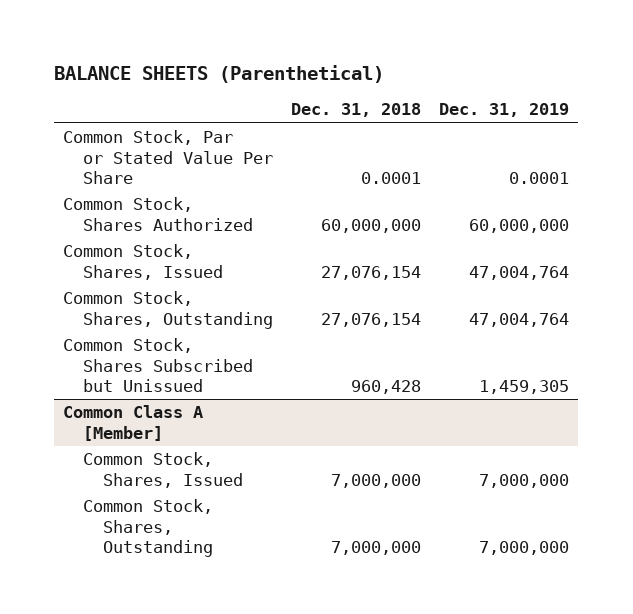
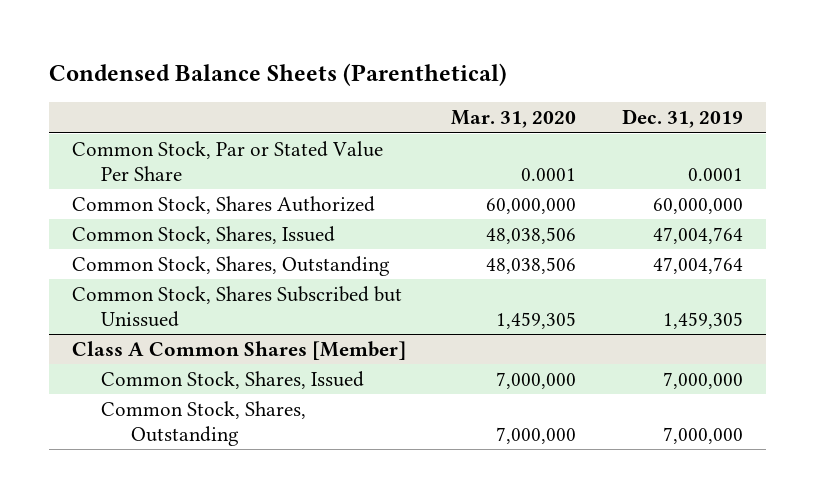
[54,64,385,83] BALANCE SHEETS (Parenthetical) -> [49,63,508,87] Condensed Balance Sheets (Parenthetical)
[291,103,422,118] Dec. 31, 2018 -> none
none -> [451,110,577,129] Mar. 31, 2020
[63,405,204,441] Common Class A [Member] -> [71,341,406,361] Class A Common Shares [Member]

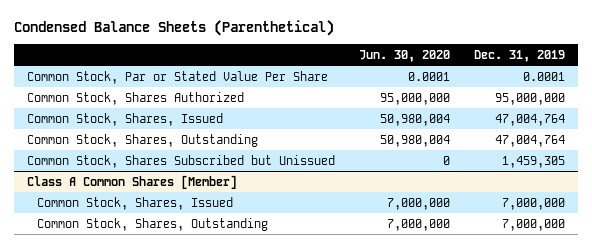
[451,110,577,129] Mar. 31, 2020 -> none
none -> [358,49,450,62] Jun. 30, 2020
[652,198,743,215] 60,000,000 -> [495,92,566,105] 95,000,000

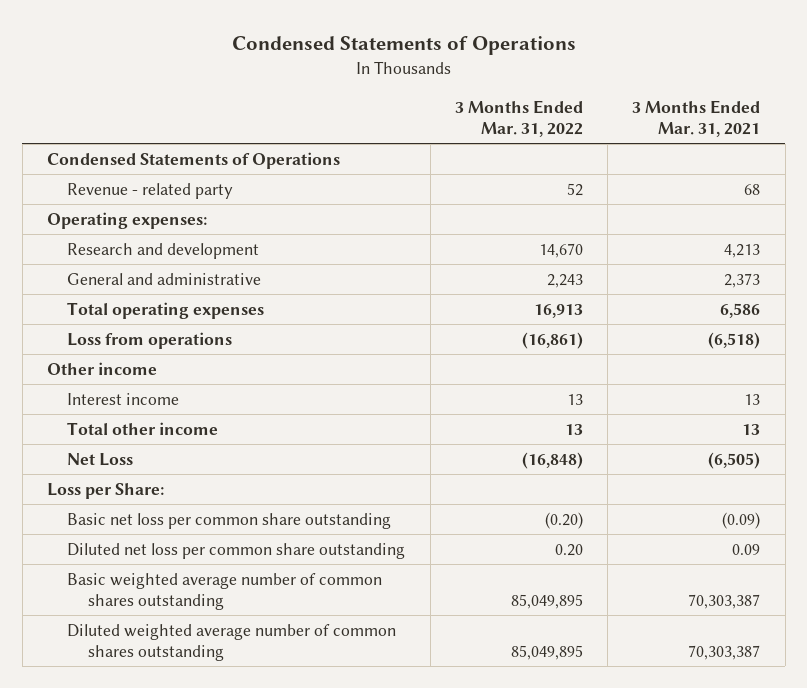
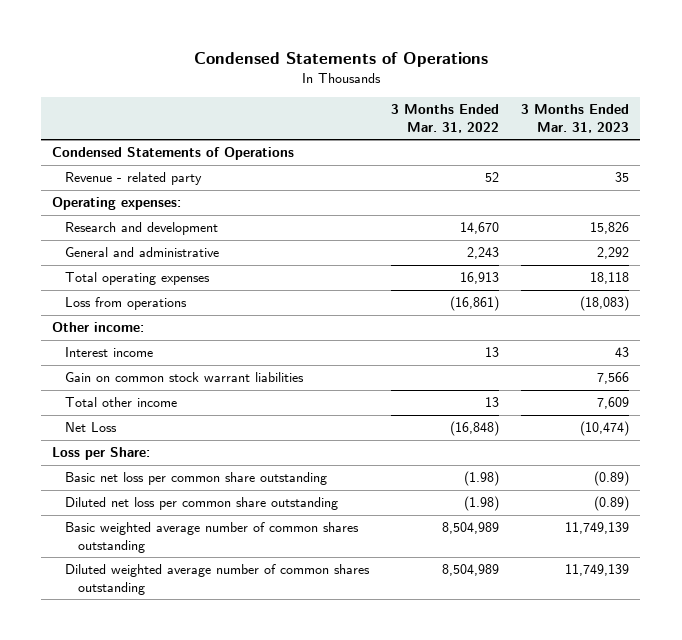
[632,99,761,137] 3 Months Ended Mar. 31, 2021 -> none
none -> [521,104,630,133] 3 Months Ended Mar. 31, 2023
[47,361,158,375] Other income -> [52,322,145,333] Other income:
none -> [65,372,305,383] Gain on common stock warrant liabilities
[544,511,583,529] (0.20) -> [464,471,500,487] (1.98)
[554,543,583,556] 0.20 -> [464,496,500,512] (1.98)
[510,594,583,610] 85,049,895 -> [442,522,500,535] 8,504,989
[510,645,583,661] 85,049,895 -> [442,564,500,577] 8,504,989

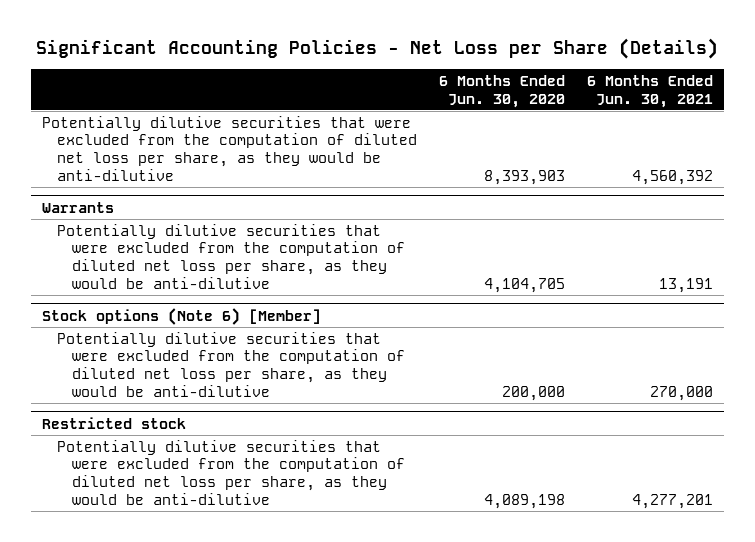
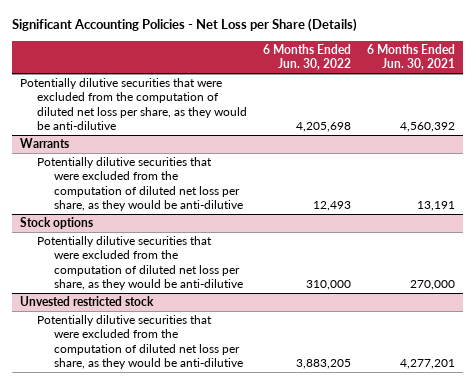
[438,74,565,108] 6 Months Ended Jun. 30, 2020 -> none
none -> [262,44,351,71] 6 Months Ended Jun. 30, 2022
[41,307,321,325] Stock options (Note 6) [Member] -> [19,217,93,230] Stock options
[41,416,186,429] Restricted stock -> [19,296,154,307] Unvested restricted stock

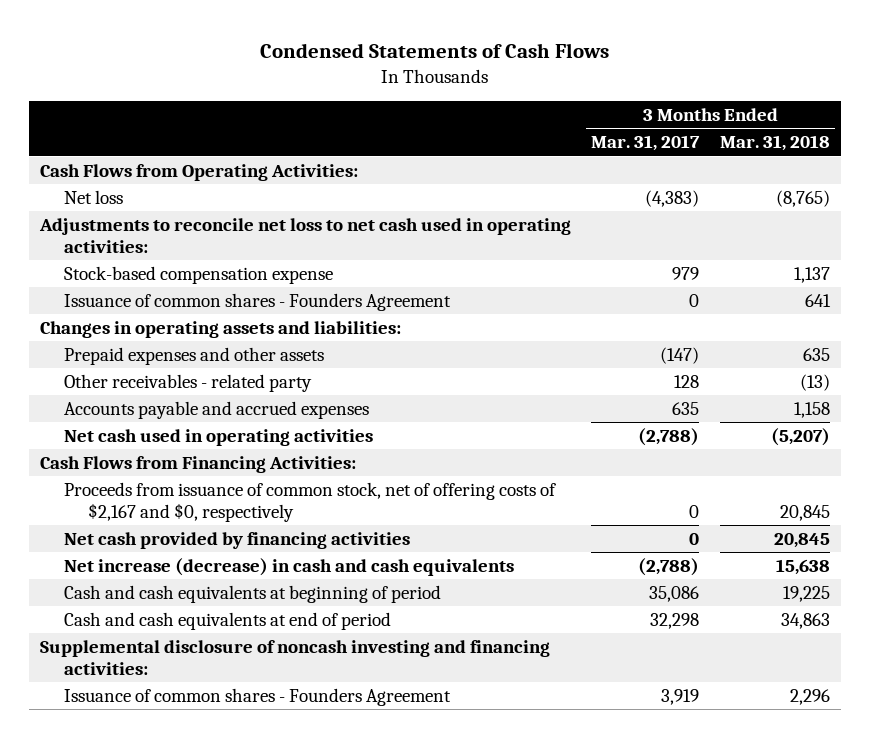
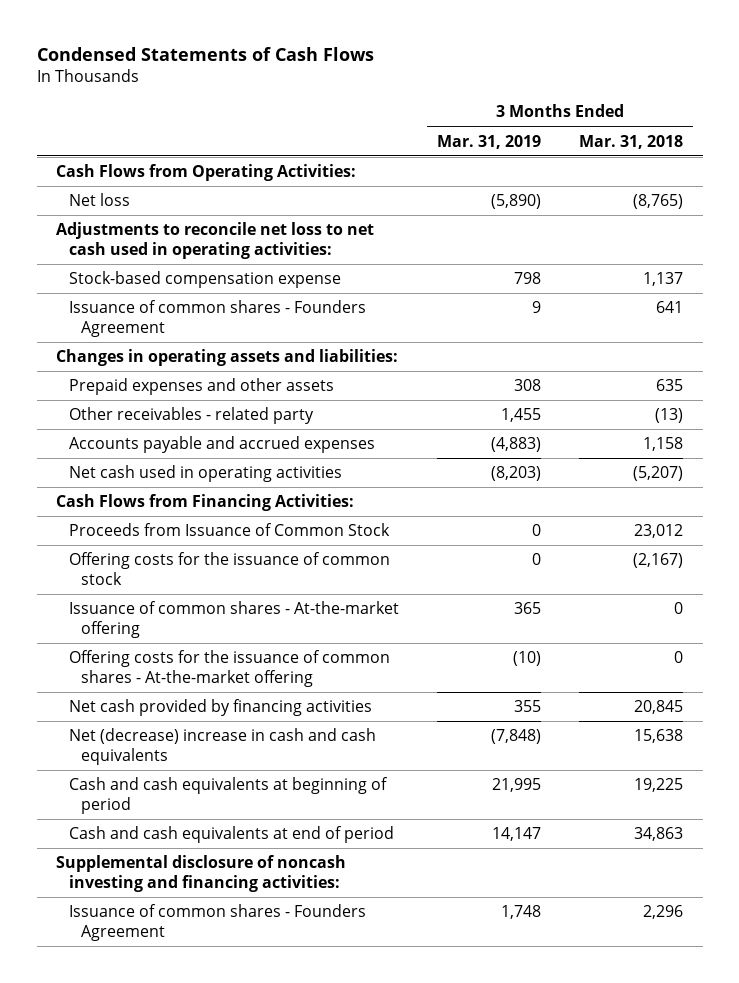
[591,135,701,152] Mar. 31, 2017 -> none
none -> [436,134,541,149] Mar. 31, 2019
[63,481,556,522] Proceeds from issuance of common stock, net of offering costs of $2,167 and $0, respectively -> none
none -> [68,523,390,537] Proceeds from Issuance of Common Stock
none -> [68,552,390,585] Offering costs for the issuance of common stock
none -> [68,601,399,638] Issuance of common shares - At-the-market offering
none -> [68,650,390,687] Offering costs for the issuance of common shares - At-the-market offering
[63,557,514,576] Net increase (decrease) in cash and cash equivalents -> [68,728,376,765] Net (decrease) increase in cash and cash equivalents

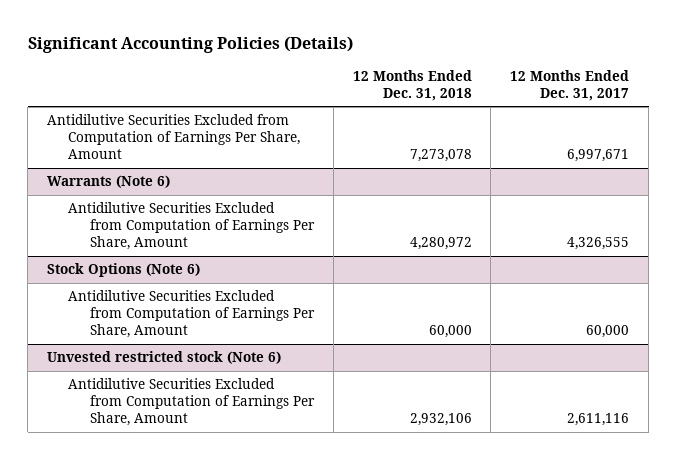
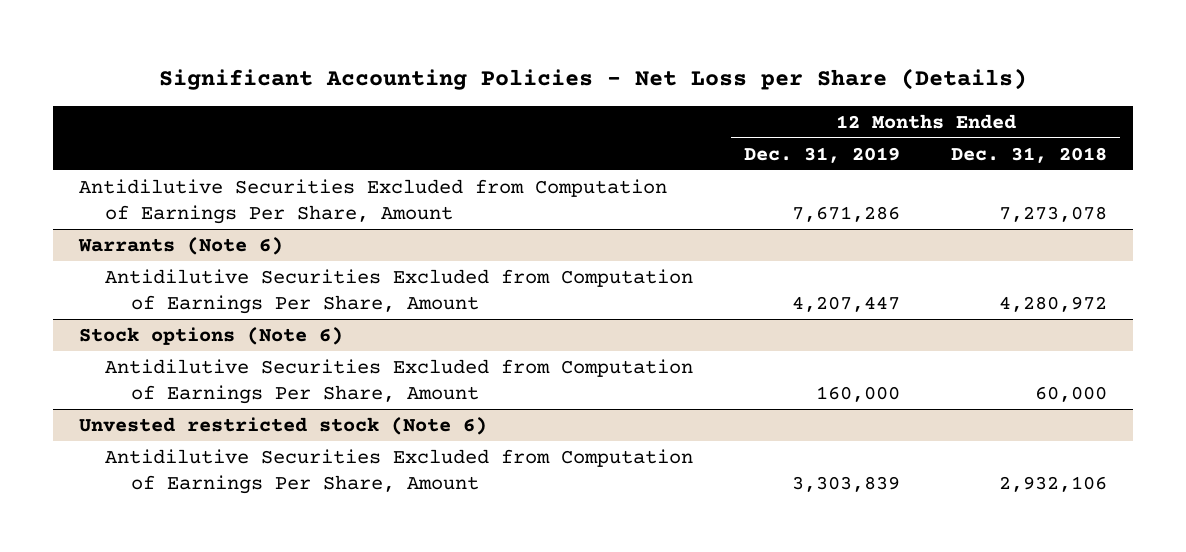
[27,35,353,53] Significant Accounting Policies (Details) -> [159,68,1028,91] Significant Accounting Policies - Net Loss per Share (Details)
[510,70,630,101] 12 Months Ended Dec. 31, 2017 -> none
none -> [744,146,901,163] Dec. 31, 2019
[46,263,200,278] Stock Options (Note 6) -> [79,326,344,345] Stock options (Note 6)

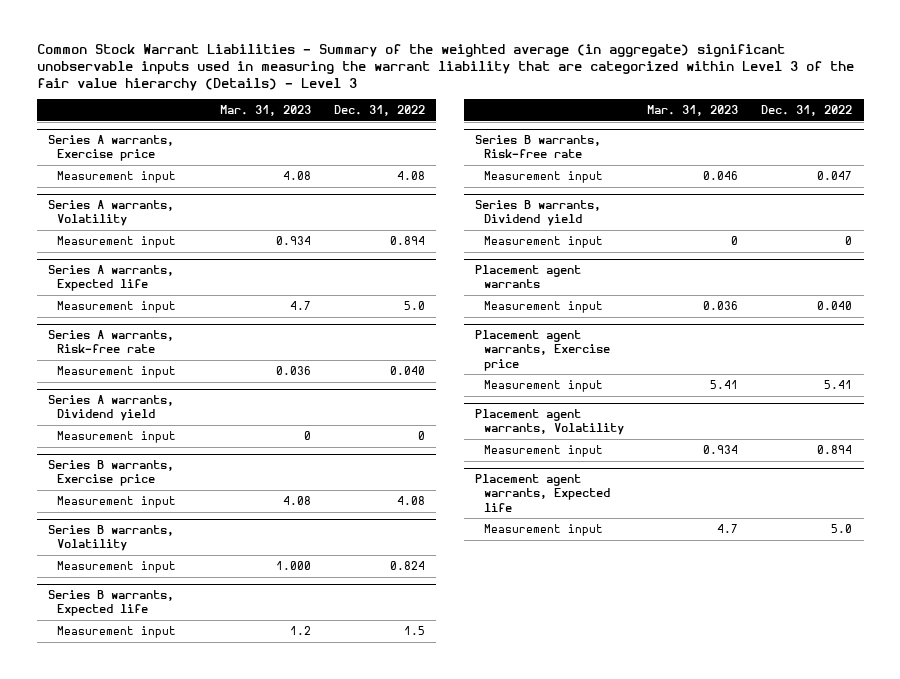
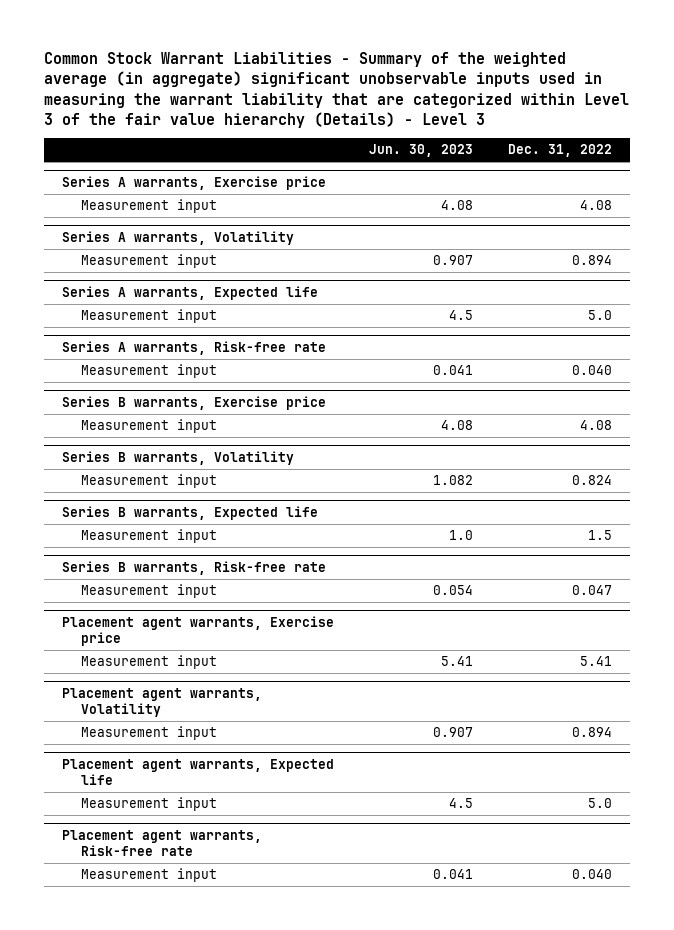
[219,104,311,116] Mar. 31, 2023 -> none
none -> [368,144,473,158] Jun. 30, 2023
[48,395,175,422] Series A warrants, Dividend yield -> none
[56,431,176,444] Measurement input -> none
[475,200,602,227] Series B warrants, Dividend yield -> none
[483,236,603,249] Measurement input -> none
[475,265,582,289] Placement agent warrants -> none
[483,301,603,314] Measurement input -> none
none -> [61,829,262,856] Placement agent warrants, Risk-free rate
none -> [80,868,217,883] Measurement input

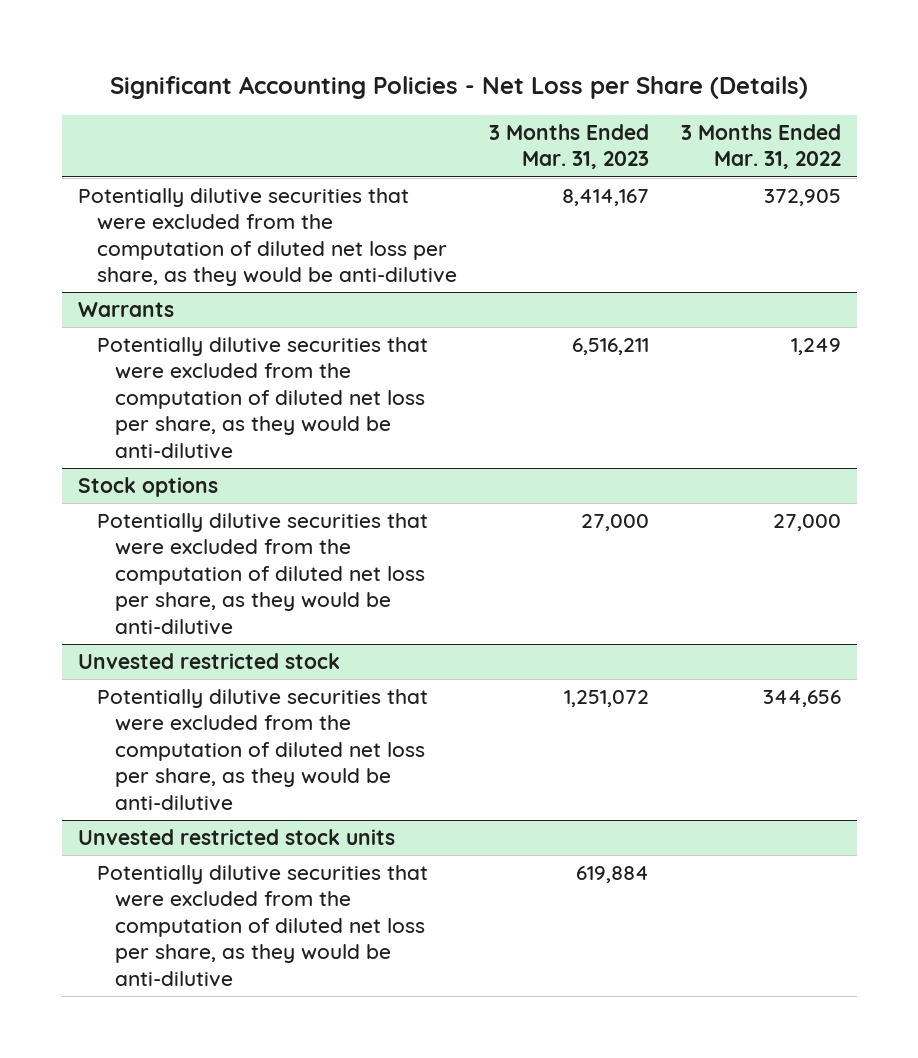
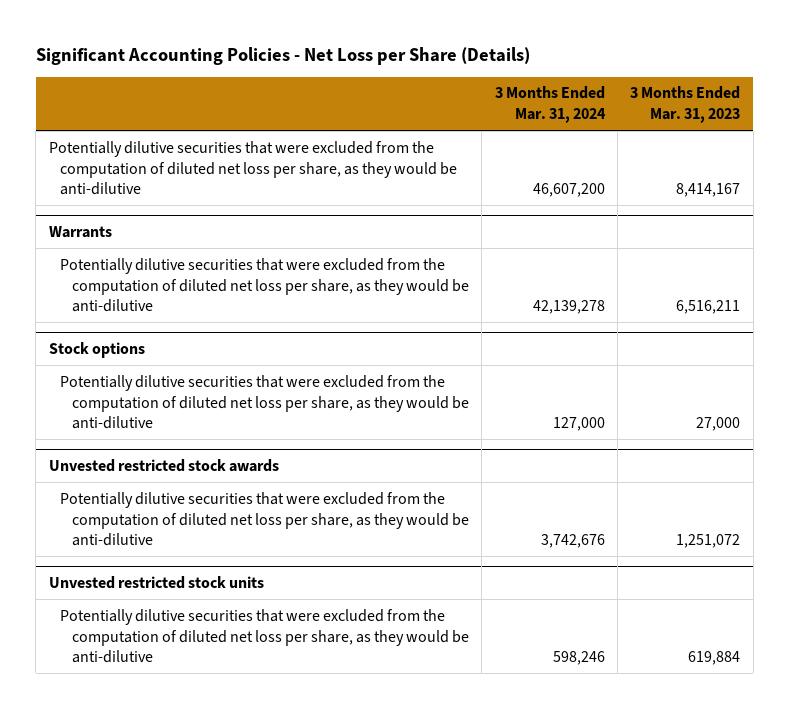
[680,124,841,170] 3 Months Ended Mar. 31, 2022 -> none
none -> [494,86,606,124] 3 Months Ended Mar. 31, 2024
[77,653,340,670] Unvested restricted stock -> [48,459,279,473] Unvested restricted stock awards

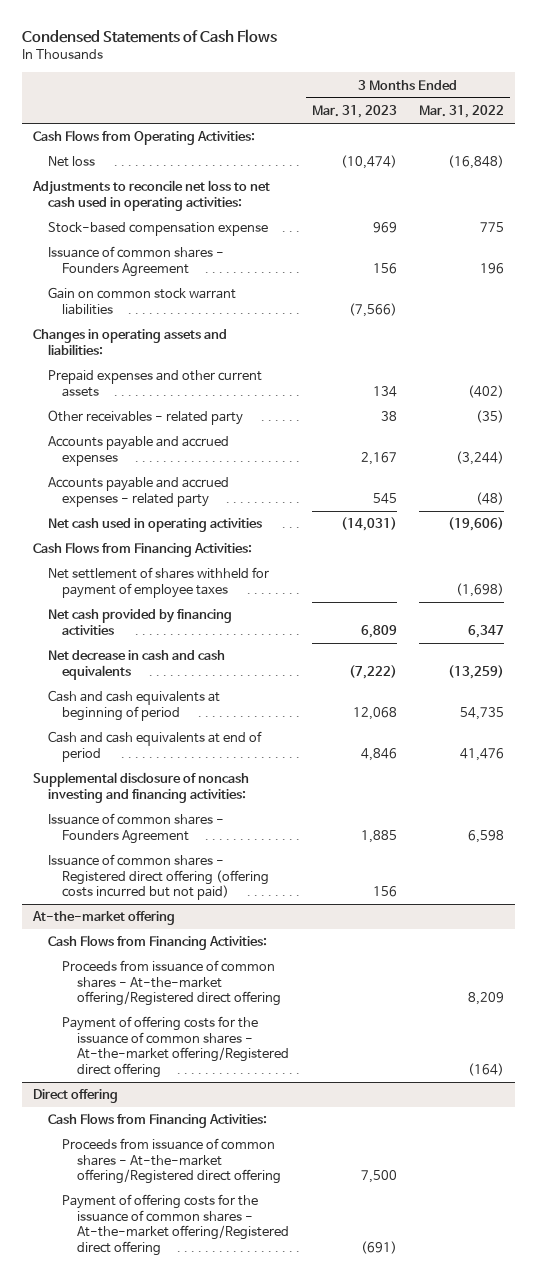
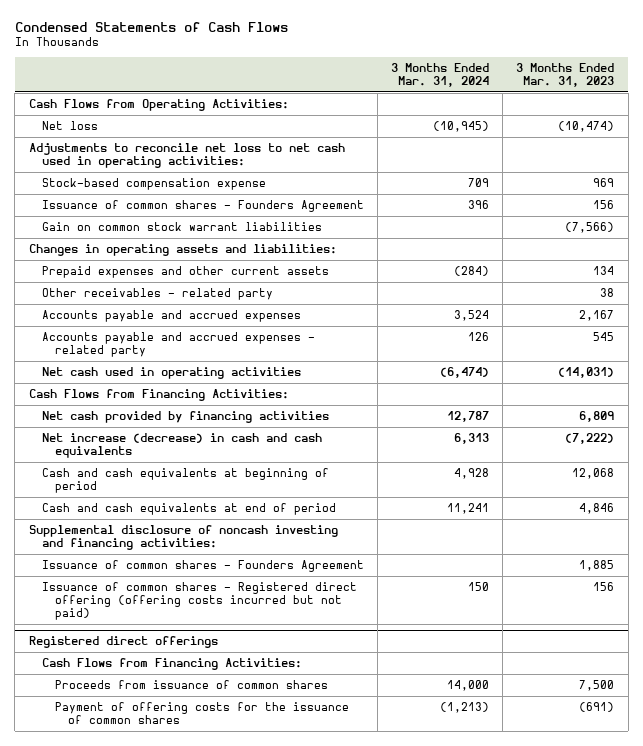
[419,104,505,118] Mar. 31, 2022 -> none
none -> [391,62,490,88] 3 Months Ended Mar. 31, 2024
[47,567,269,598] Net settlement of shares withheld for payment of employee taxes -> none
[47,650,225,680] Net decrease in cash and cash equivalents -> [41,432,322,459] Net increase (decrease) in cash and cash equivalents
[32,911,176,926] At-the-market offering -> none
[47,935,267,951] Cash Flows from Financing Activities: -> none
[62,960,282,1007] Proceeds from issuance of common shares - At-the-market offering/Registered direct offering -> none
[62,1016,290,1078] Payment of offering costs for the issuance of common shares - At-the-market offering/Registered direct offering -> none
[33,1089,119,1104] Direct offering -> [28,636,218,649] Registered direct offerings
[62,1138,282,1185] Proceeds from issuance of common shares - At-the-market offering/Registered direct offering -> [54,679,328,689] Proceeds from issuance of common shares
[62,1194,290,1256] Payment of offering costs for the issuance of common shares - At-the-market offering/Registered direct offering -> [54,701,349,725] Payment of offering costs for the issuance of common shares

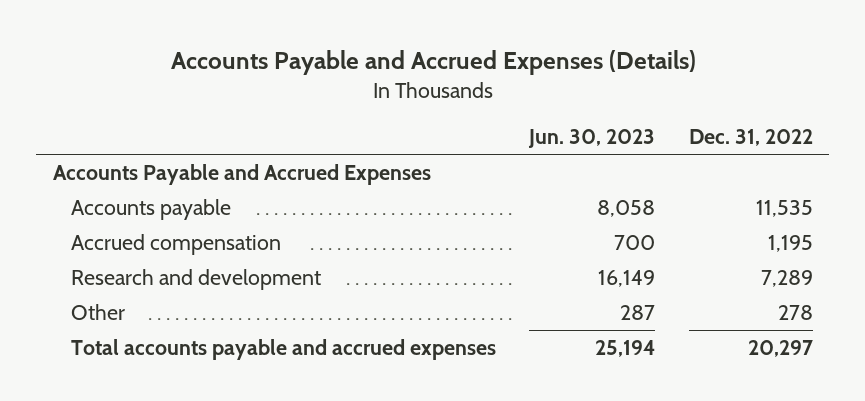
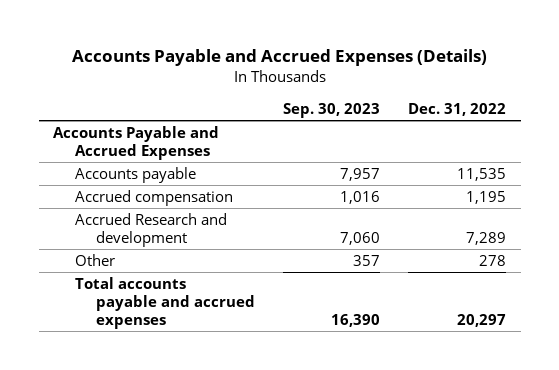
[528,129,656,149] Jun. 30, 2023 -> none
none -> [283,102,381,118] Sep. 30, 2023
[70,268,321,290] Research and development -> [74,212,227,247] Accrued Research and development

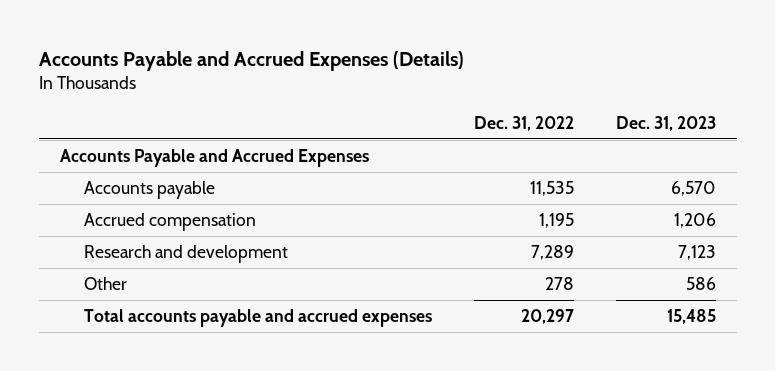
[283,102,381,118] Sep. 30, 2023 -> none
none -> [615,115,716,131] Dec. 31, 2023
[74,212,227,247] Accrued Research and development -> [84,245,289,264] Research and development

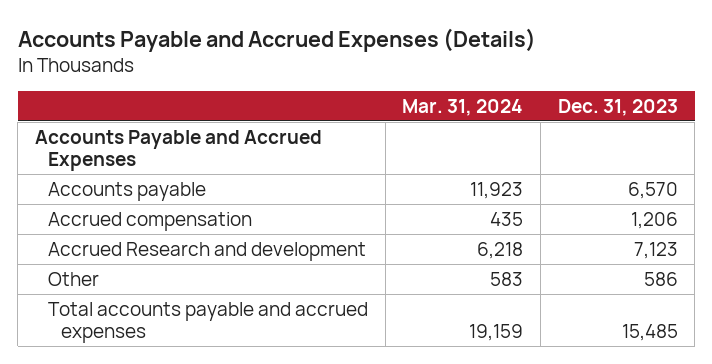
[473,115,574,131] Dec. 31, 2022 -> none
none -> [402,98,524,116] Mar. 31, 2024
[84,245,289,264] Research and development -> [48,241,367,261] Accrued Research and development

